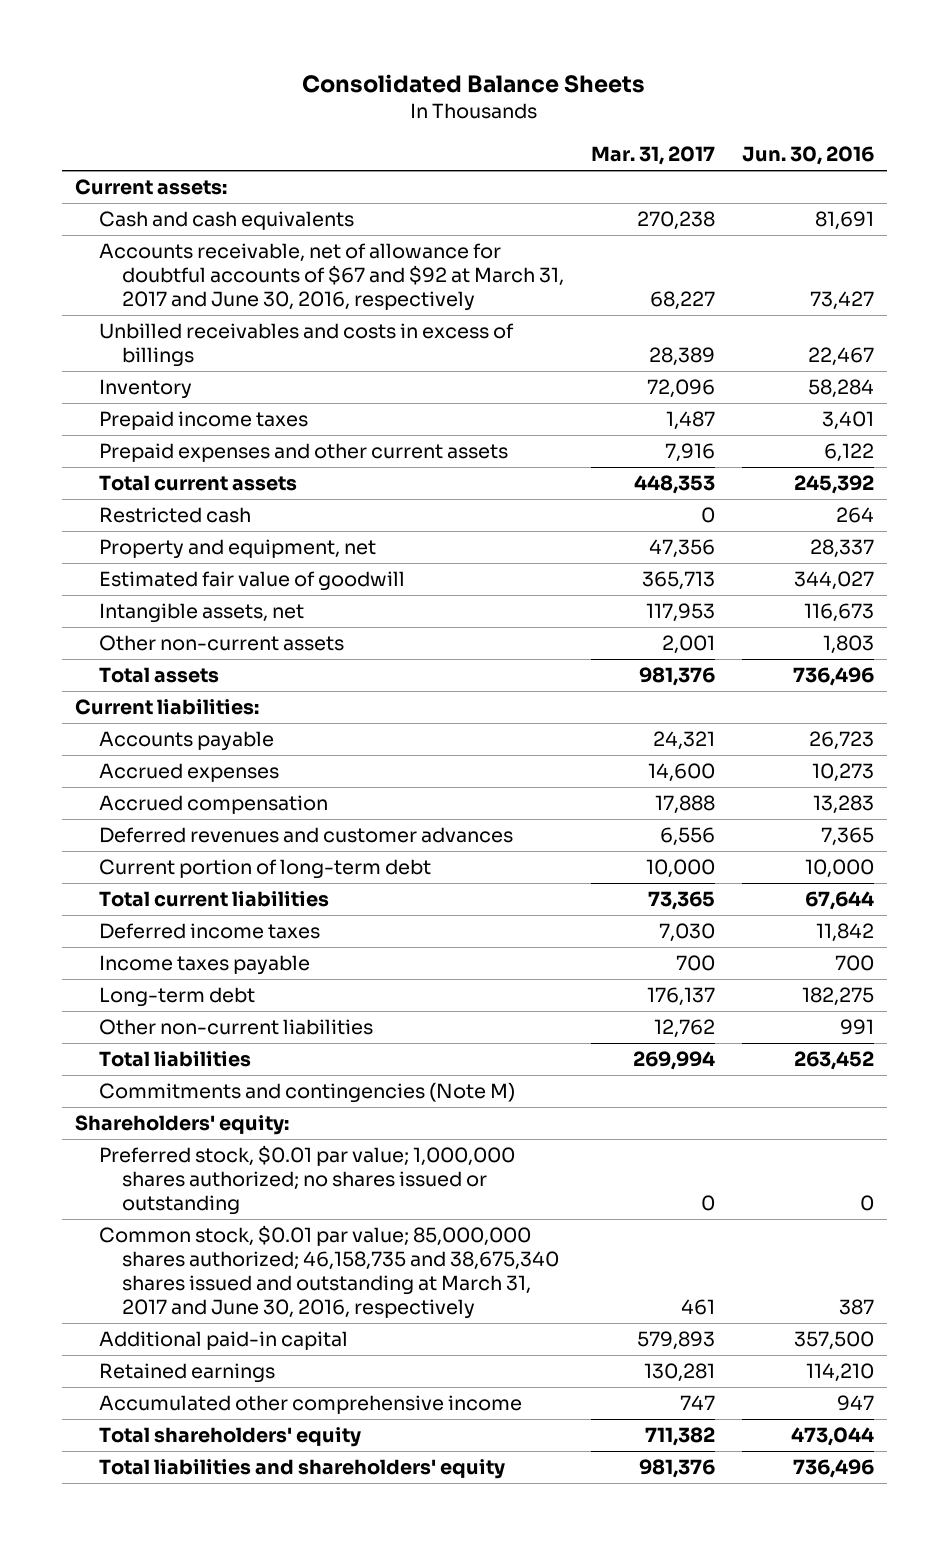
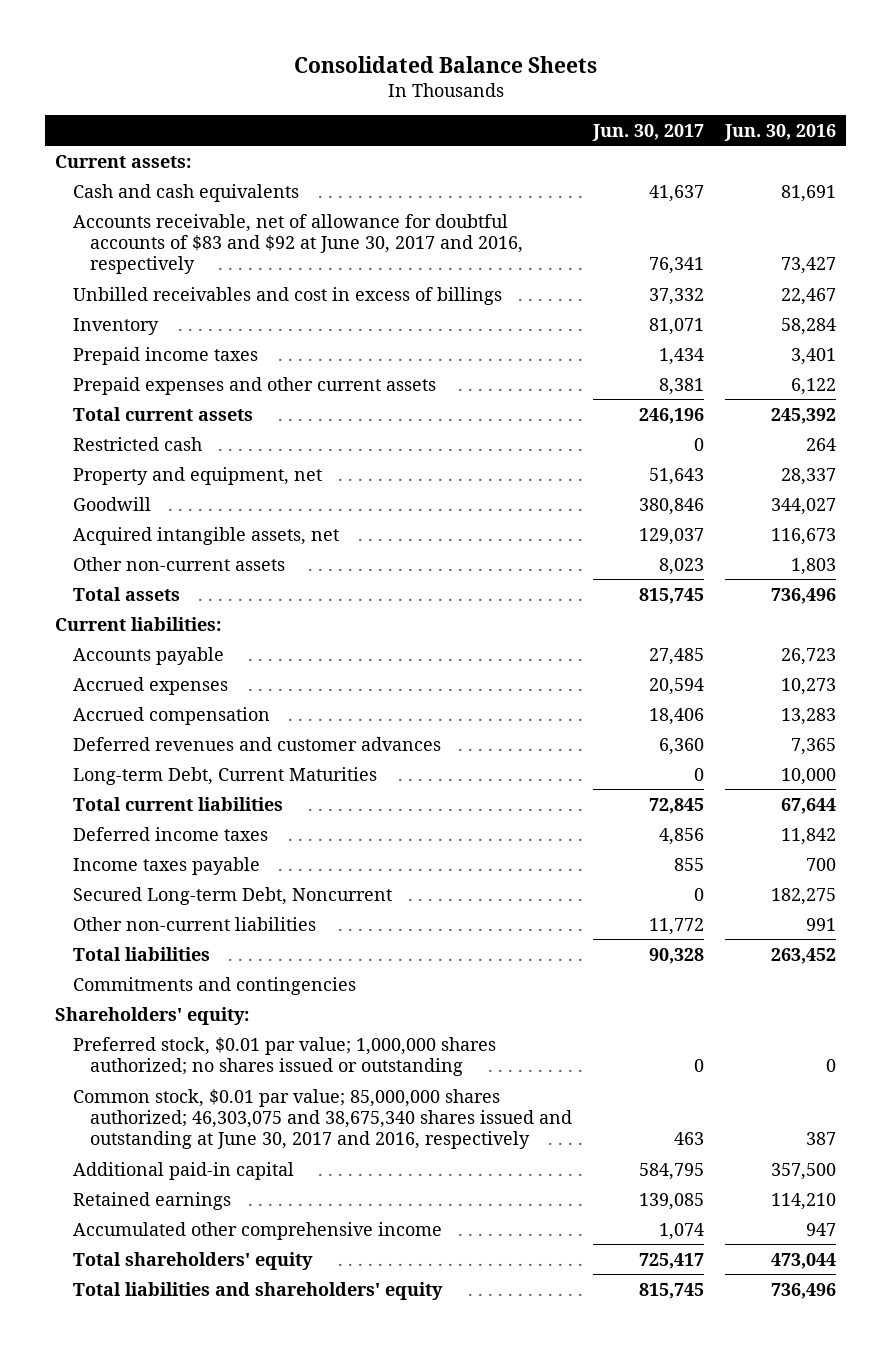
[591,146,716,166] Mar. 31, 2017 -> none
none -> [592,123,705,141] Jun. 30, 2017
[98,243,565,311] Accounts receivable, net of allowance for doubtful accounts of $67 and $92 at March 31, 2017 and June 30, 2016, respectively -> [72,213,524,275] Accounts receivable, net of allowance for doubtful accounts of $83 and $92 at June 30, 2017 and 2016, respectively
[98,323,514,368] Unbilled receivables and costs in excess of billings -> [72,286,502,305] Unbilled receivables and cost in excess of billings
[98,571,405,592] Estimated fair value of goodwill -> [72,496,151,511] Goodwill
[98,603,304,624] Intangible assets, net -> [72,526,339,545] Acquired intangible assets, net
[98,859,431,880] Current portion of long-term debt -> [72,766,377,785] Long-term Debt, Current Maturities
[98,987,255,1008] Long-term debt -> [72,886,392,905] Secured Long-term Debt, Noncurrent
[98,1082,515,1104] Commitments and contingencies (Note M) -> [72,976,356,995] Commitments and contingencies
[98,1225,560,1319] Common stock, $0.01 par value; 85,000,000 shares authorized; 46,158,735 and 38,675,340 shares issued and outstanding at March 31, 2017 and June 30, 2016, respectively -> [72,1088,573,1150] Common stock, $0.01 par value; 85,000,000 shares authorized; 46,303,075 and 38,675,340 shares issued and outstanding at June 30, 2017 and 2016, respectively

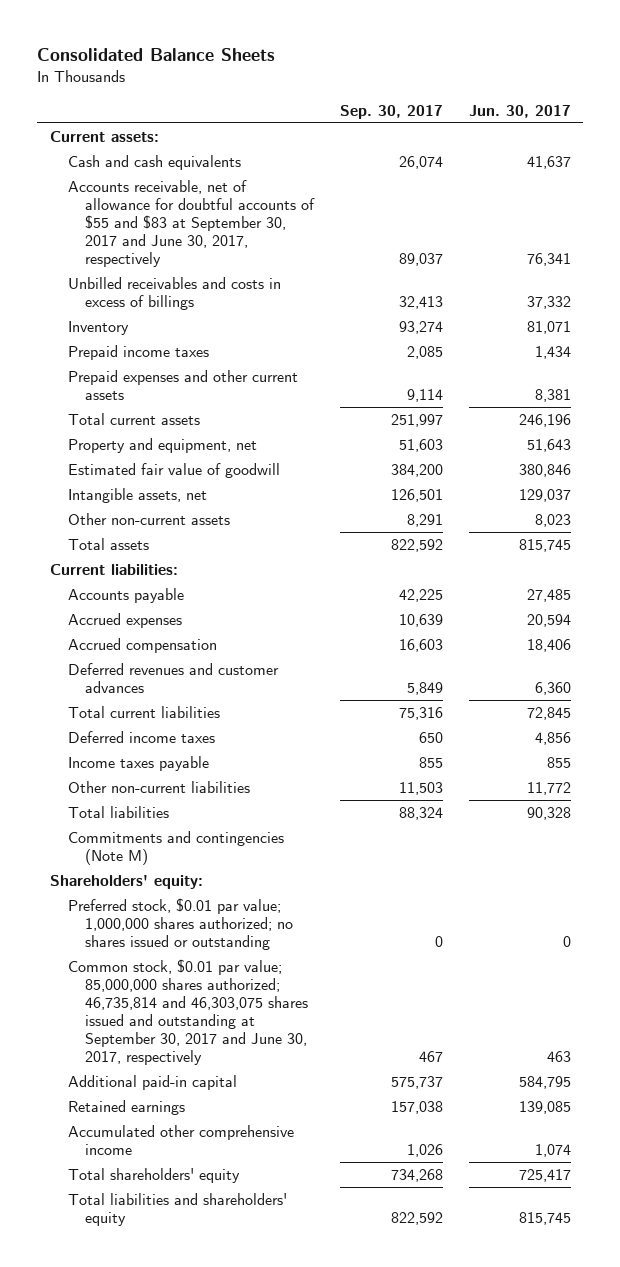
[724,123,837,141] Jun. 30, 2016 -> none
none -> [340,104,444,119] Sep. 30, 2017
[72,213,524,275] Accounts receivable, net of allowance for doubtful accounts of $83 and $92 at June 30, 2017 and 2016, respectively -> [67,179,316,268] Accounts receivable, net of allowance for doubtful accounts of $55 and $83 at September 30, 2017 and June 30, 2017, respectively
[72,286,502,305] Unbilled receivables and cost in excess of billings -> [67,276,281,310] Unbilled receivables and costs in excess of billings
[72,436,202,451] Restricted cash -> none
[72,496,151,511] Goodwill -> [67,462,280,478] Estimated fair value of goodwill
[72,526,339,545] Acquired intangible assets, net -> [67,487,207,503] Intangible assets, net
[72,766,377,785] Long-term Debt, Current Maturities -> none
[72,886,392,905] Secured Long-term Debt, Noncurrent -> none
[72,976,356,995] Commitments and contingencies -> [67,830,284,865] Commitments and contingencies (Note M)
[72,1088,573,1150] Common stock, $0.01 par value; 85,000,000 shares authorized; 46,303,075 and 38,675,340 shares issued and outstanding at June 30, 2017 and 2016, respectively -> [67,958,309,1066] Common stock, $0.01 par value; 85,000,000 shares authorized; 46,735,814 and 46,303,075 shares issued and outstanding at September 30, 2017 and June 30, 2017, respectively

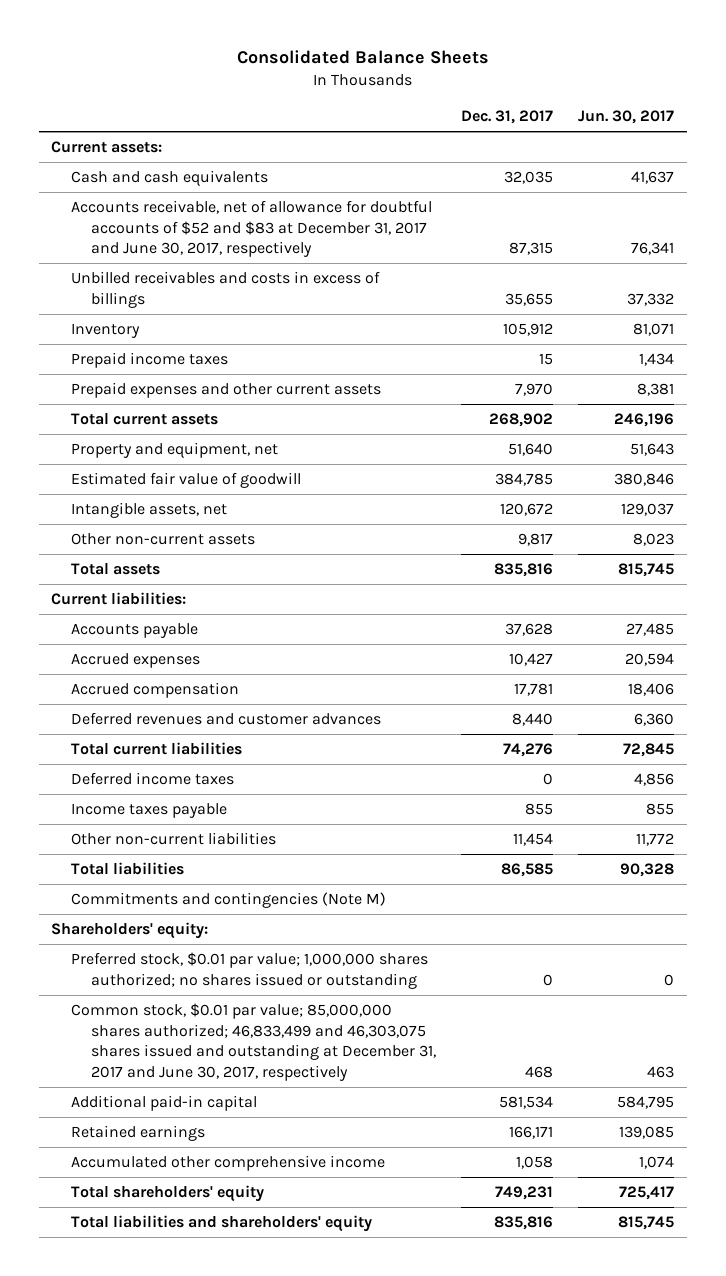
[340,104,444,119] Sep. 30, 2017 -> none
none -> [461,109,554,124] Dec. 31, 2017
[67,179,316,268] Accounts receivable, net of allowance for doubtful accounts of $55 and $83 at September 30, 2017 and June 30, 2017, respectively -> [71,200,433,258] Accounts receivable, net of allowance for doubtful accounts of $52 and $83 at December 31, 2017 and June 30, 2017, respectively
[67,958,309,1066] Common stock, $0.01 par value; 85,000,000 shares authorized; 46,735,814 and 46,303,075 shares issued and outstanding at September 30, 2017 and June 30, 2017, respectively -> [71,1003,437,1081] Common stock, $0.01 par value; 85,000,000 shares authorized; 46,833,499 and 46,303,075 shares issued and outstanding at December 31, 2017 and June 30, 2017, respectively

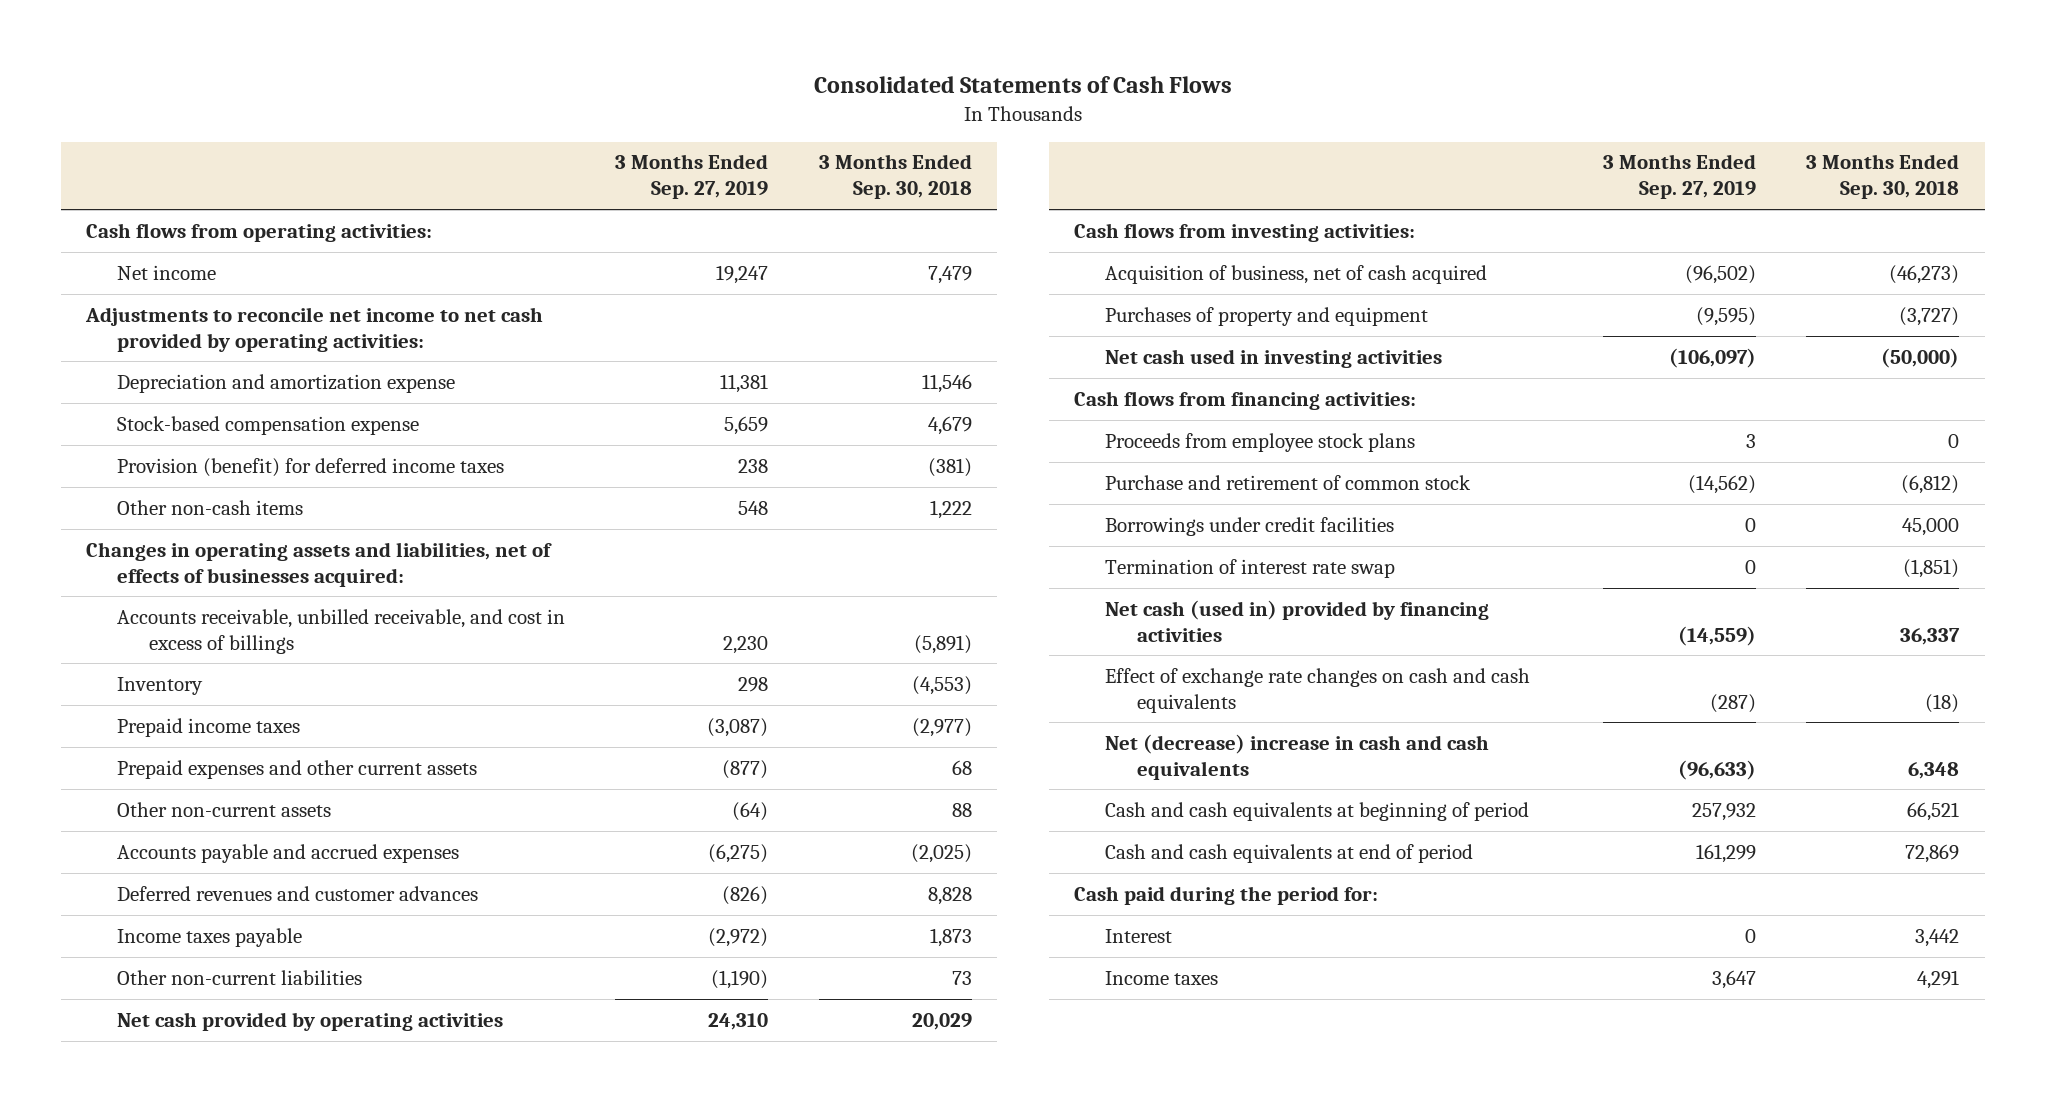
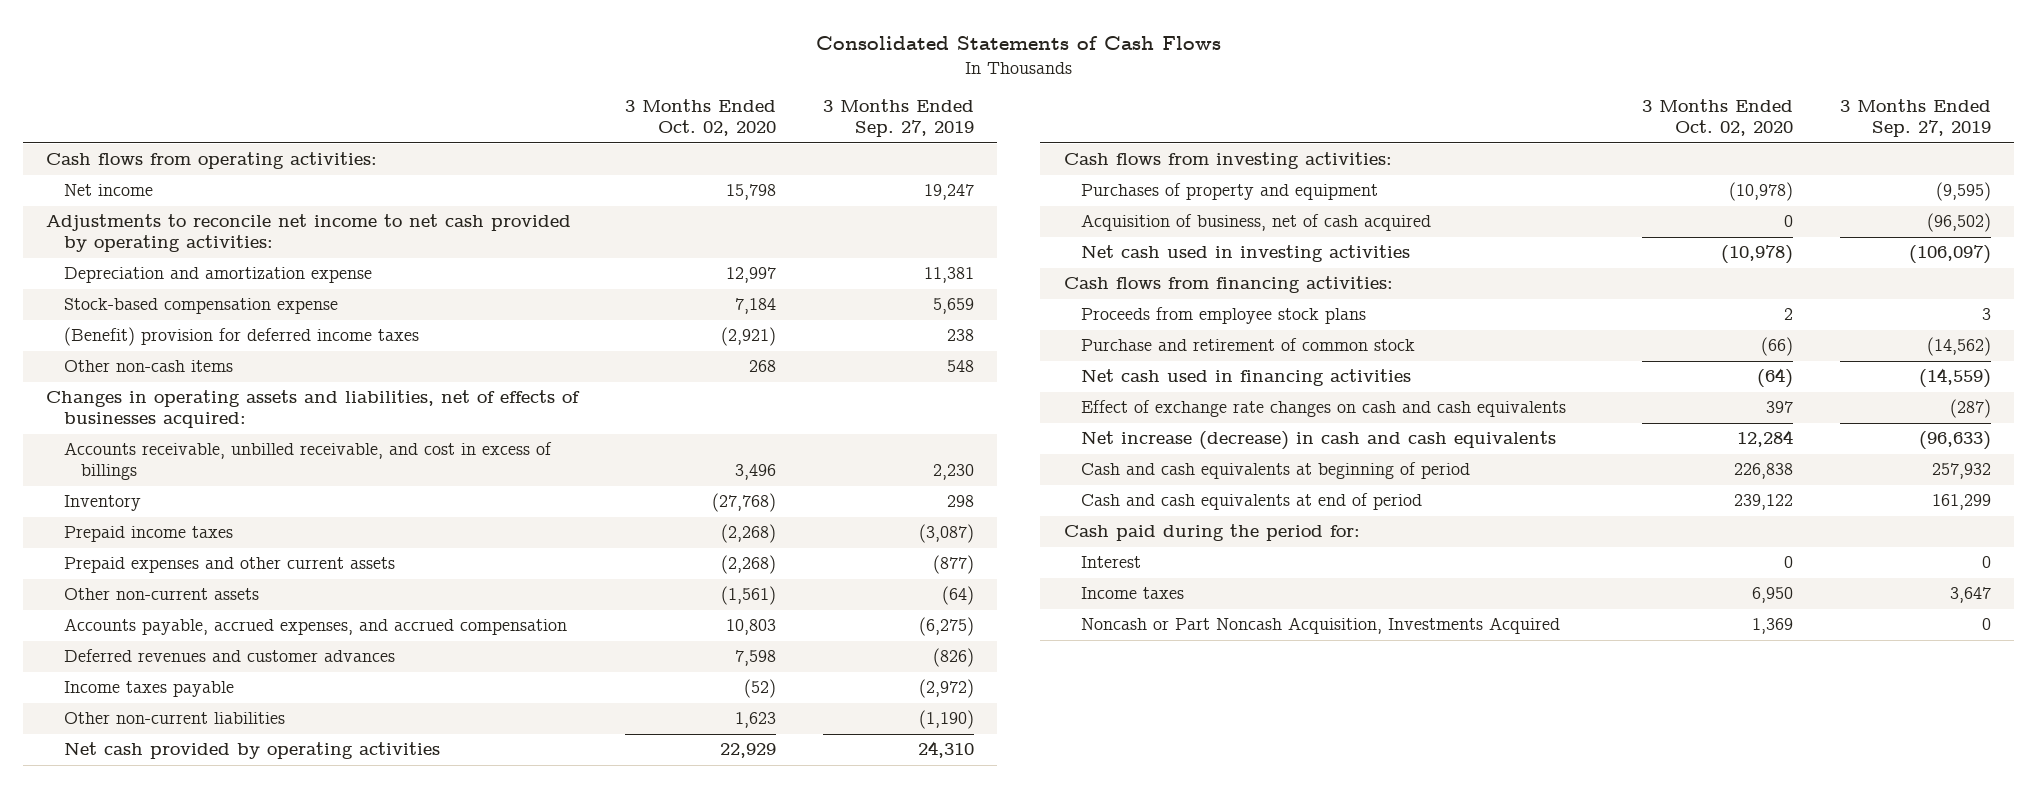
[818,154,972,200] 3 Months Ended Sep. 30, 2018 -> none
none -> [625,99,777,137] 3 Months Ended Oct. 02, 2020
[117,457,505,477] Provision (benefit) for deferred income taxes -> [63,327,419,347] (Benefit) provision for deferred income taxes
[117,843,460,863] Accounts payable and accrued expenses -> [63,618,567,636] Accounts payable, accrued expenses, and accrued compensation
[1105,264,1488,284] Acquisition of business, net of cash acquired -> [1080,214,1431,232] Acquisition of business, net of cash acquired
[1105,516,1395,536] Borrowings under credit facilities -> none
[1105,558,1396,578] Termination of interest rate swap -> none
[1105,599,1490,642] Net cash (used in) provided by financing activities -> [1080,369,1411,387] Net cash used in financing activities
[1105,733,1490,780] Net (decrease) increase in cash and cash equivalents -> [1080,431,1556,451] Net increase (decrease) in cash and cash equivalents
none -> [1080,617,1560,635] Noncash or Part Noncash Acquisition, Investments Acquired

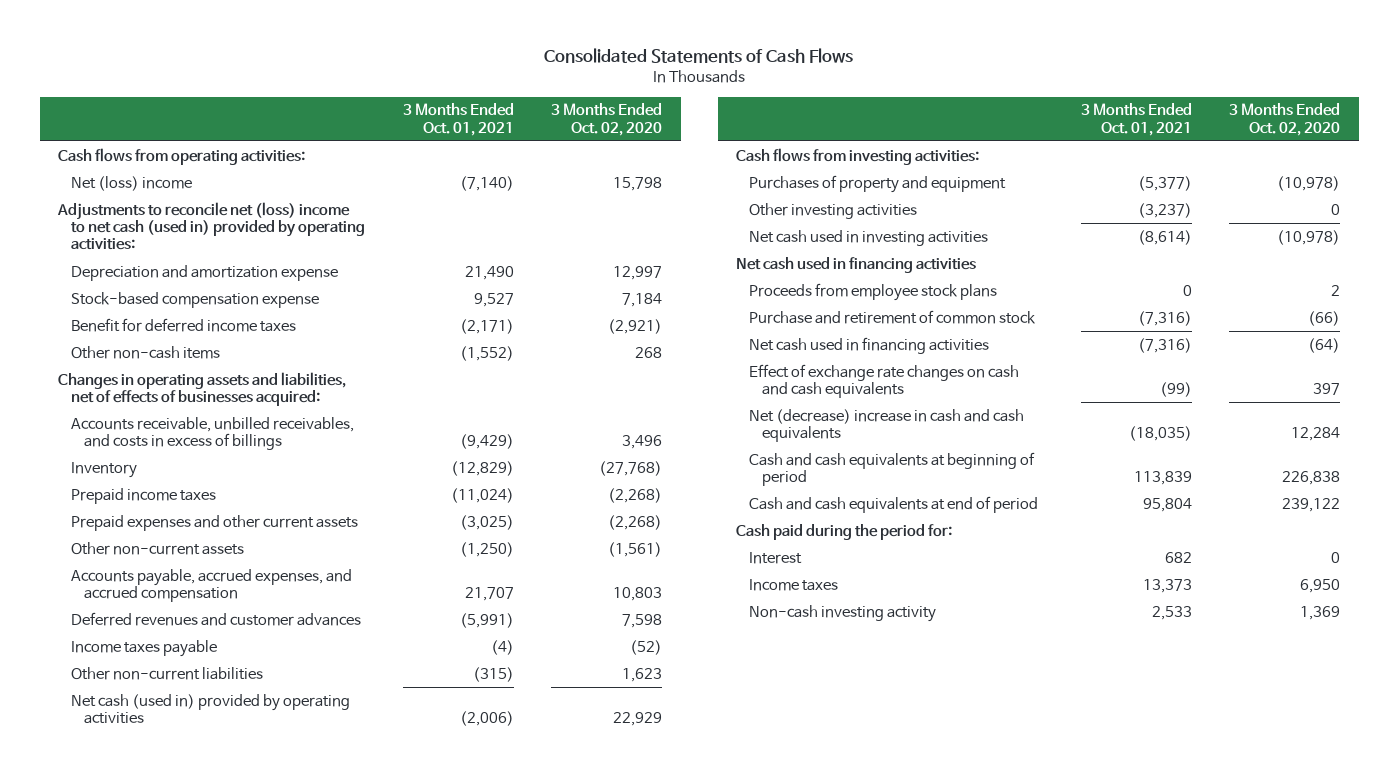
[822,99,974,138] 3 Months Ended Sep. 27, 2019 -> none
none -> [402,103,514,136] 3 Months Ended Oct. 01, 2021
[63,184,153,197] Net income -> [71,175,193,191] Net (loss) income
[46,214,572,253] Adjustments to reconcile net income to net cash provided by operating activities: -> [57,201,366,251] Adjustments to reconcile net (loss) income to net cash (used in) provided by operating activities:
[63,327,419,347] (Benefit) provision for deferred income taxes -> [71,317,297,332] Benefit for deferred income taxes
[63,442,552,481] Accounts receivable, unbilled receivable, and cost in excess of billings -> [71,416,355,451] Accounts receivable, unbilled receivables, and costs in excess of billings
[63,742,440,760] Net cash provided by operating activities -> [71,693,351,725] Net cash (used in) provided by operating activities
[1080,214,1431,232] Acquisition of business, net of cash acquired -> none
none -> [749,202,918,219] Other investing activities
[1063,276,1393,294] Cash flows from financing activities: -> [736,256,977,273] Net cash used in financing activities
[1080,431,1556,451] Net increase (decrease) in cash and cash equivalents -> [749,408,1025,443] Net (decrease) increase in cash and cash equivalents
[1080,617,1560,635] Noncash or Part Noncash Acquisition, Investments Acquired -> [749,604,937,622] Non-cash investing activity

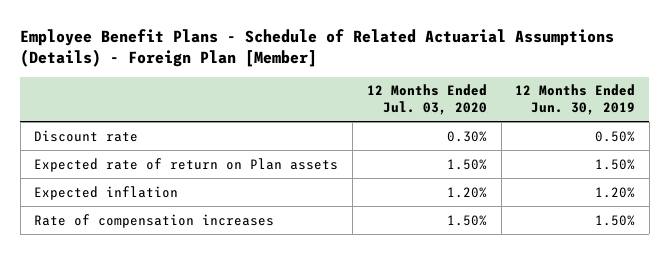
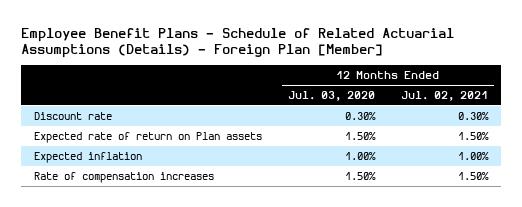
[515,84,636,116] 12 Months Ended Jun. 30, 2019 -> none
none -> [400,91,488,102] Jul. 02, 2021
[446,186,487,198] 1.20% -> [344,152,376,161] 1.00%

